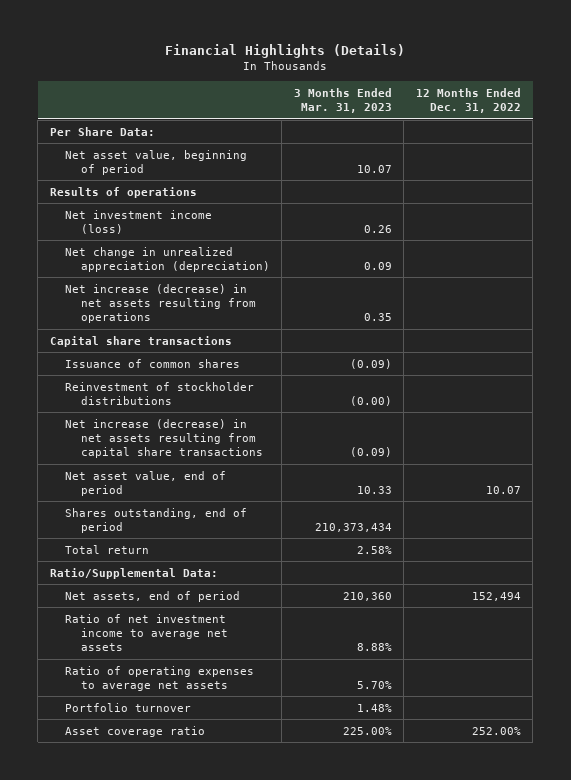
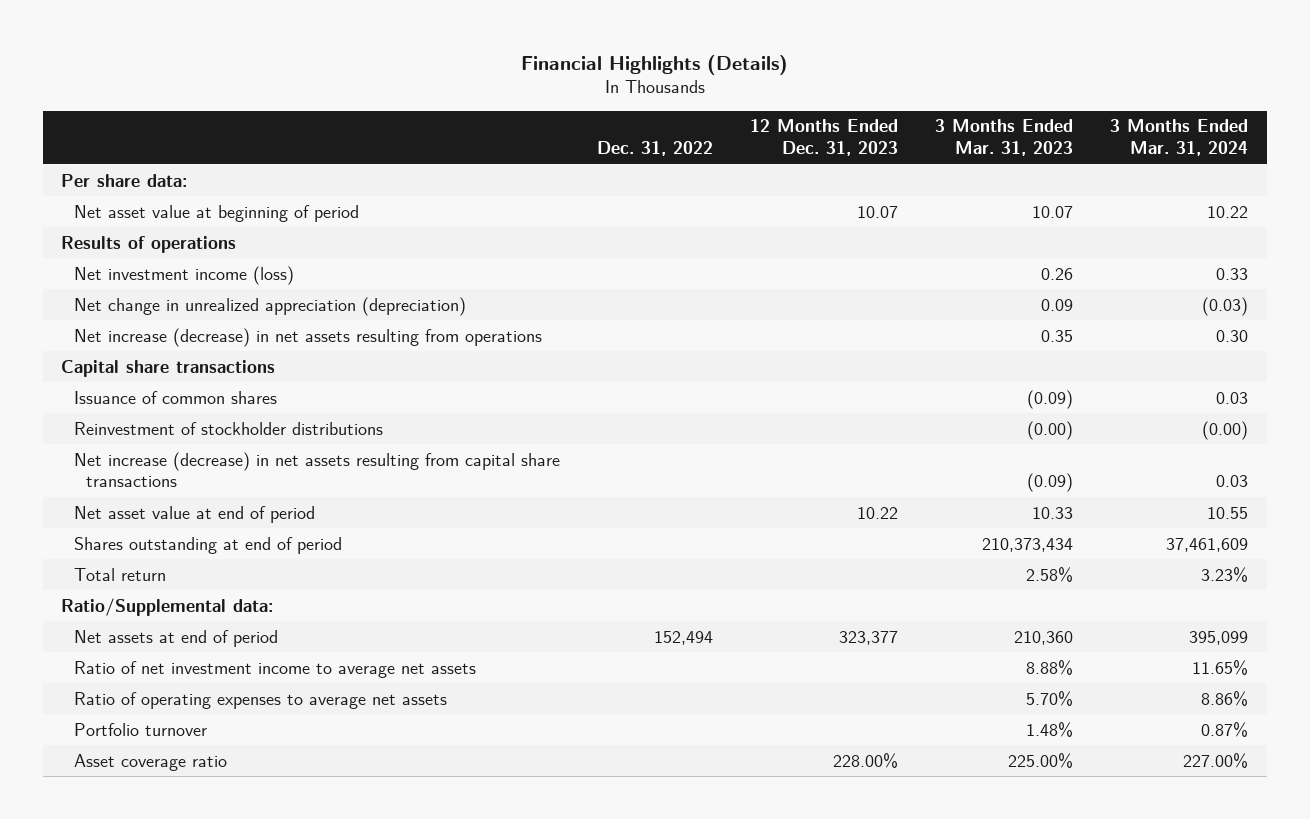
[415,88,521,114] 12 Months Ended Dec. 31, 2022 -> none
none -> [596,141,713,157] Dec. 31, 2022
none -> [750,119,899,157] 12 Months Ended Dec. 31, 2023
none -> [1110,119,1249,157] 3 Months Ended Mar. 31, 2024
[49,126,155,136] Per Share Data: -> [61,173,188,187] Per share data:
[65,149,248,175] Net asset value, beginning of period -> [73,204,359,222] Net asset value at beginning of period
[65,470,227,496] Net asset value, end of period -> [73,505,315,523] Net asset value at end of period
[65,507,248,533] Shares outstanding, end of period -> [73,536,342,554] Shares outstanding at end of period
[49,567,218,579] Ratio/Supplemental Data: -> [61,597,274,616] Ratio/Supplemental data:
[65,590,241,602] Net assets, end of period -> [73,629,278,647] Net assets at end of period

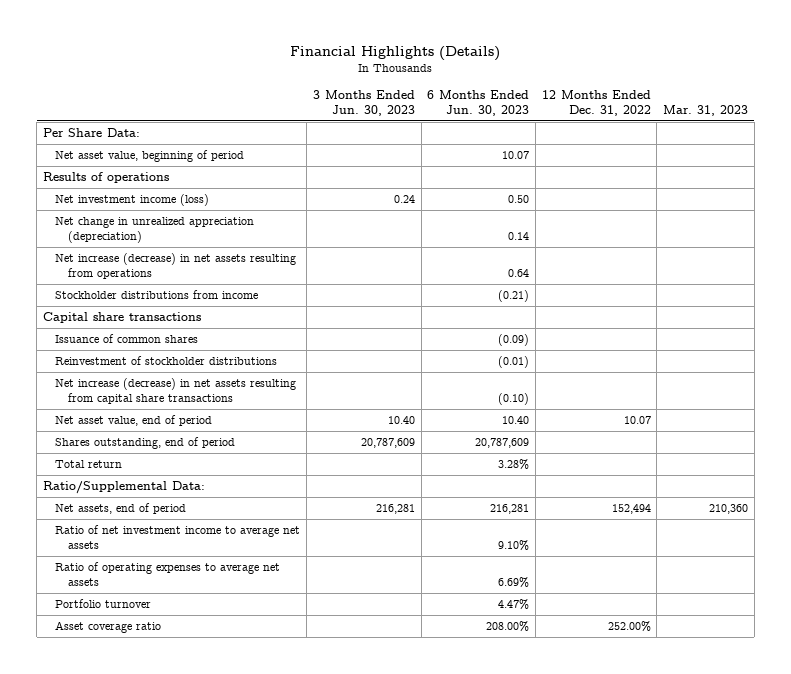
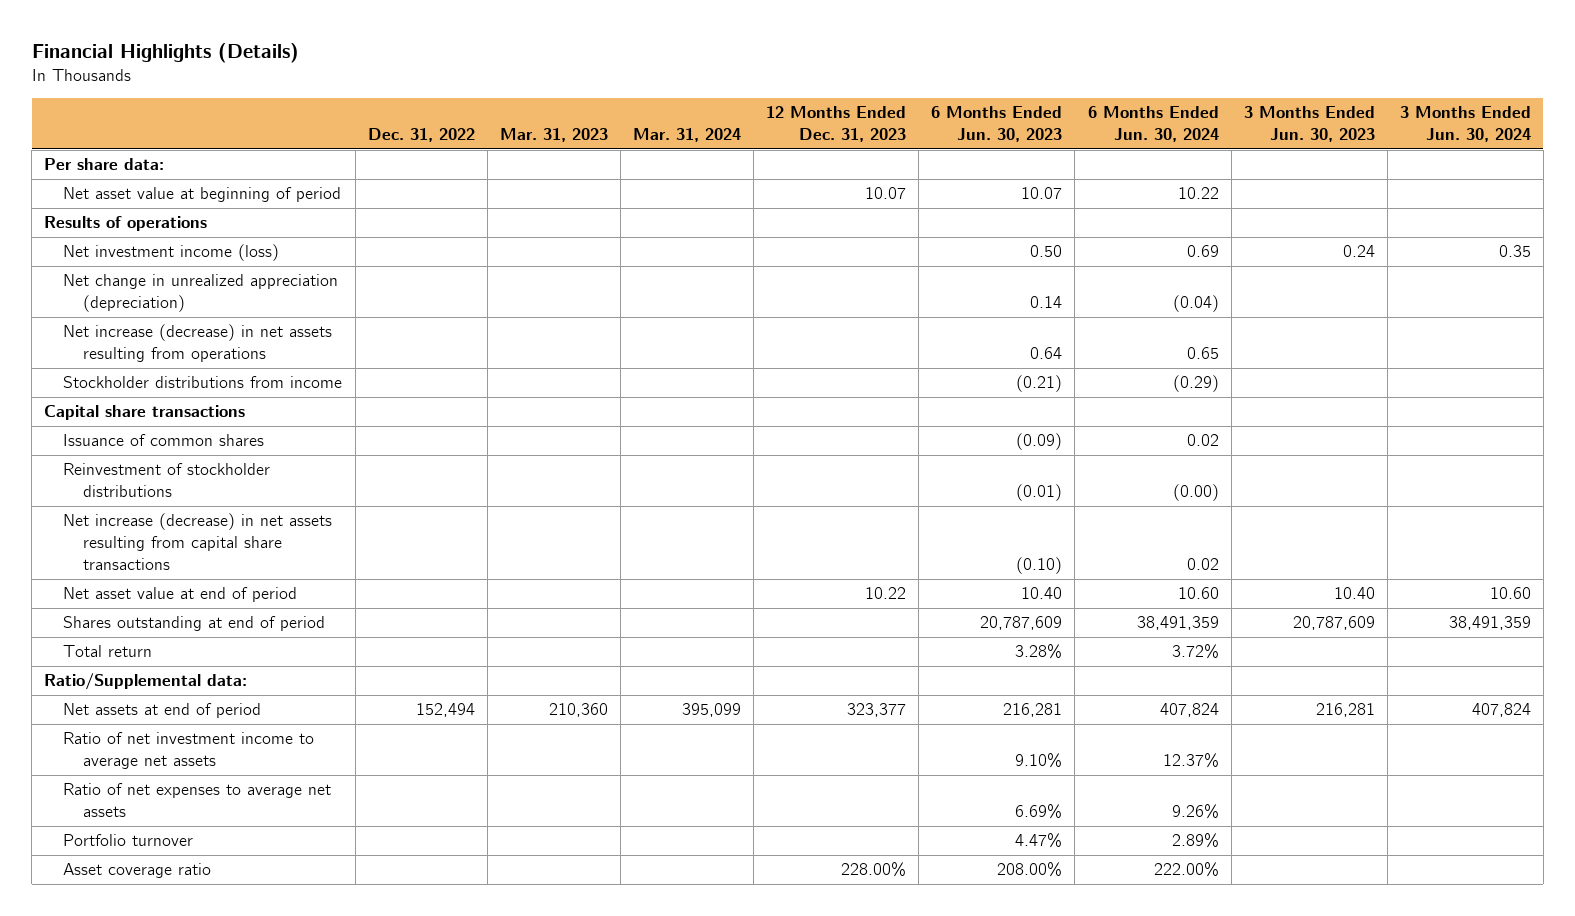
[541,90,651,116] 12 Months Ended Dec. 31, 2022 -> none
none -> [367,128,475,143] Dec. 31, 2022
none -> [632,128,741,143] Mar. 31, 2024
none -> [766,106,907,143] 12 Months Ended Dec. 31, 2023
none -> [1087,106,1219,143] 6 Months Ended Jun. 30, 2024
none -> [1399,106,1531,143] 3 Months Ended Jun. 30, 2024
[43,128,141,138] Per Share Data: -> [44,158,165,171] Per share data:
[55,150,245,163] Net asset value, beginning of period -> [63,187,342,203] Net asset value at beginning of period
[55,415,213,427] Net asset value, end of period -> [63,587,298,603] Net asset value at end of period
[55,437,236,450] Shares outstanding, end of period -> [63,616,326,632] Shares outstanding at end of period
[43,481,206,495] Ratio/Supplemental Data: -> [44,673,248,691] Ratio/Supplemental data:
[55,503,187,515] Net assets, end of period -> [63,703,262,719] Net assets at end of period
[55,562,281,586] Ratio of operating expenses to average net assets -> [63,783,332,818] Ratio of net expenses to average net assets

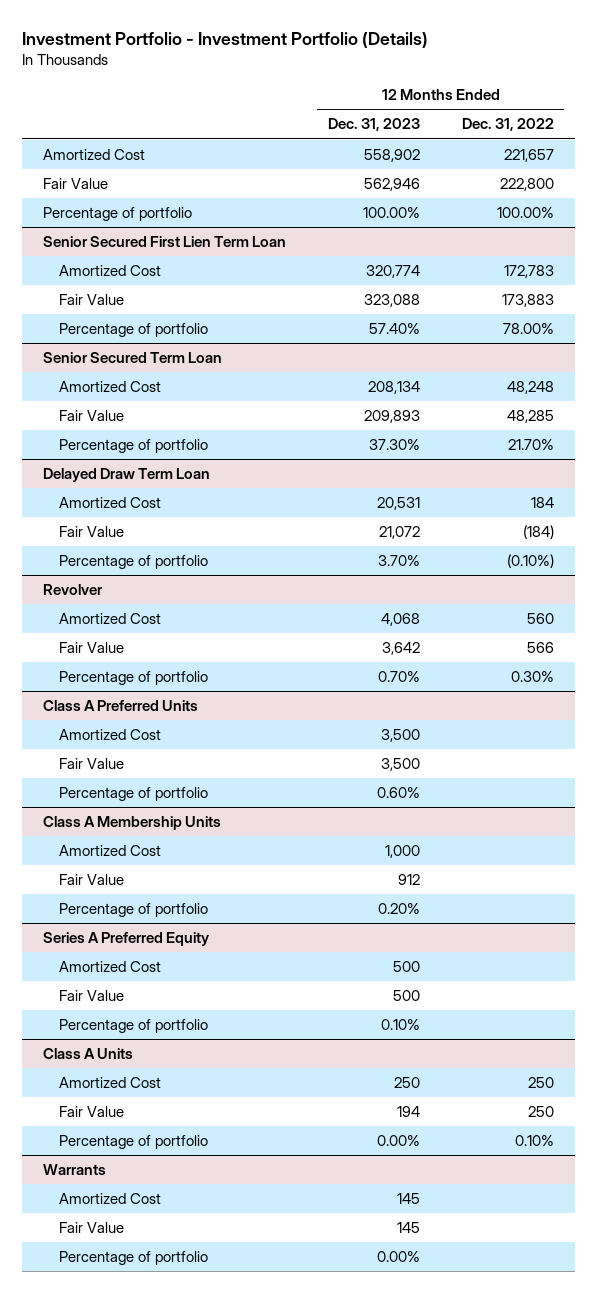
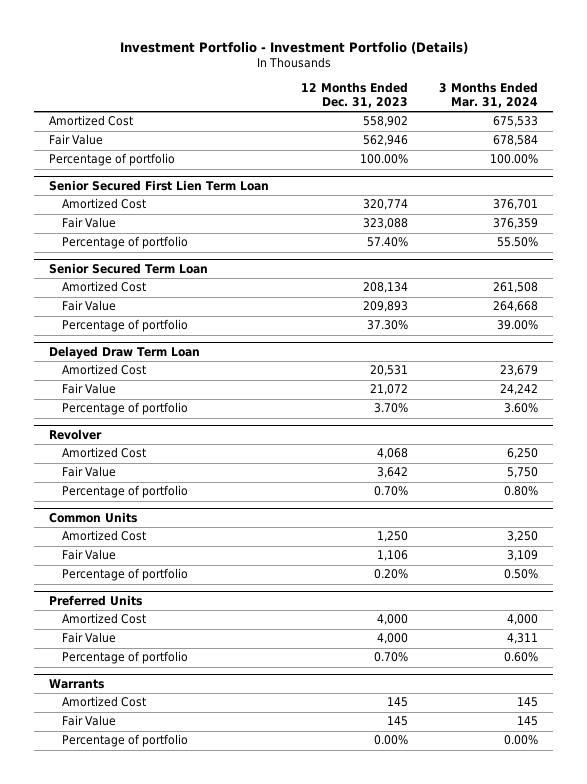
[461,118,554,132] Dec. 31, 2022 -> none
none -> [438,81,538,109] 3 Months Ended Mar. 31, 2024
[42,700,198,712] Class A Preferred Units -> none
[59,787,209,802] Percentage of portfolio -> none
[42,816,221,831] Class A Membership Units -> none
[59,845,162,857] Amortized Cost -> none
[59,874,125,886] Fair Value -> none
none -> [49,511,138,523] Common Units
[380,729,420,743] 3,500 -> [376,531,408,543] 1,250
[380,758,420,772] 3,500 -> [376,550,408,562] 1,106
[42,932,209,947] Series A Preferred Equity -> none
[42,1048,133,1060] Class A Units -> none
[59,1077,162,1089] Amortized Cost -> none
[59,1106,125,1118] Fair Value -> none
[59,1135,209,1150] Percentage of portfolio -> none
none -> [49,594,143,606] Preferred Units
[392,961,420,973] 500 -> [376,614,408,626] 4,000
[392,990,420,1002] 500 -> [376,633,408,645] 4,000
[380,1019,420,1031] 0.10% -> [373,652,408,663] 0.70%

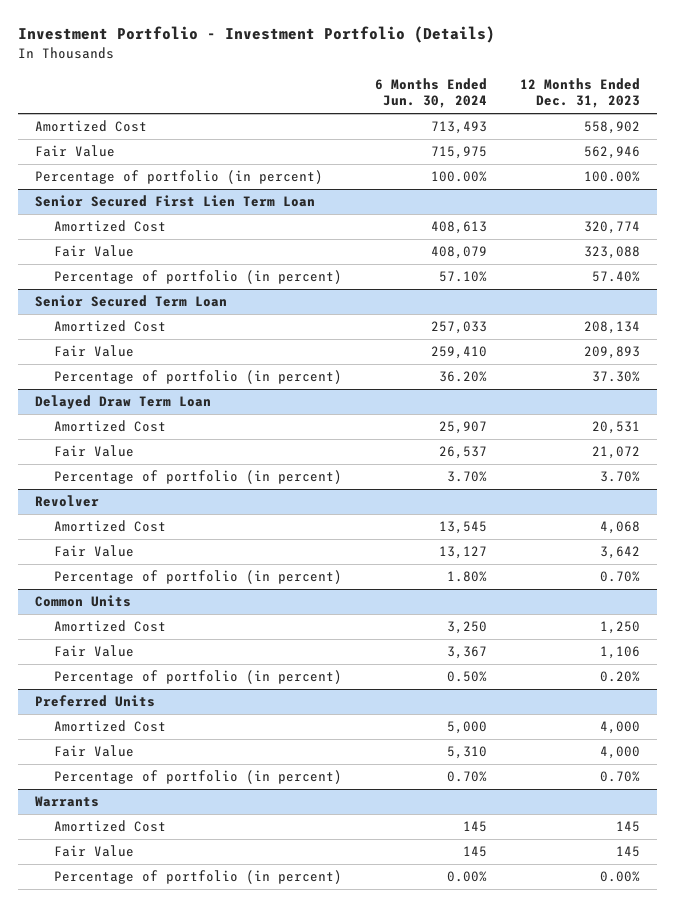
[438,81,538,109] 3 Months Ended Mar. 31, 2024 -> none
none -> [374,77,487,109] 6 Months Ended Jun. 30, 2024
[49,153,176,167] Percentage of portfolio -> [35,170,324,185] Percentage of portfolio (in percent)
[61,236,188,250] Percentage of portfolio -> [53,270,342,285] Percentage of portfolio (in percent)
[61,319,188,333] Percentage of portfolio -> [53,370,342,385] Percentage of portfolio (in percent)
[61,402,188,416] Percentage of portfolio -> [53,470,342,485] Percentage of portfolio (in percent)
[61,485,188,499] Percentage of portfolio -> [53,570,342,585] Percentage of portfolio (in percent)
[61,568,188,582] Percentage of portfolio -> [53,670,342,685] Percentage of portfolio (in percent)
[61,651,188,665] Percentage of portfolio -> [53,770,342,785] Percentage of portfolio (in percent)
[61,734,188,748] Percentage of portfolio -> [53,870,342,885] Percentage of portfolio (in percent)

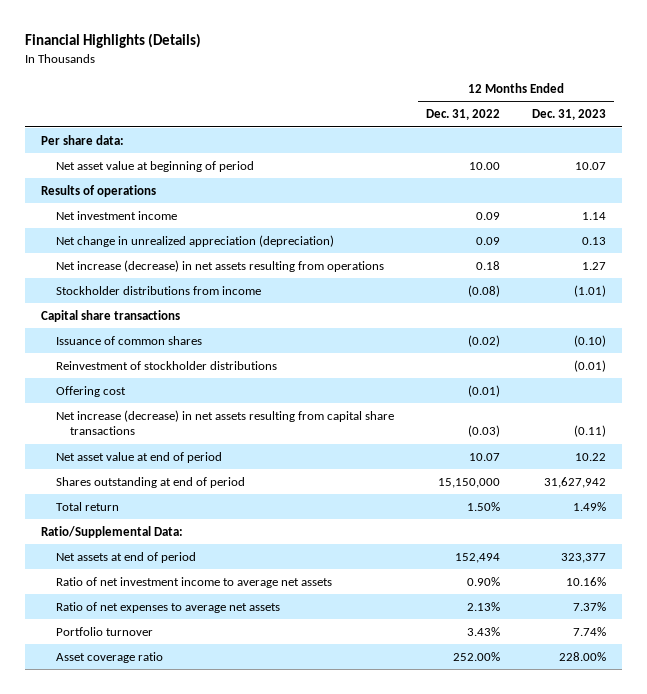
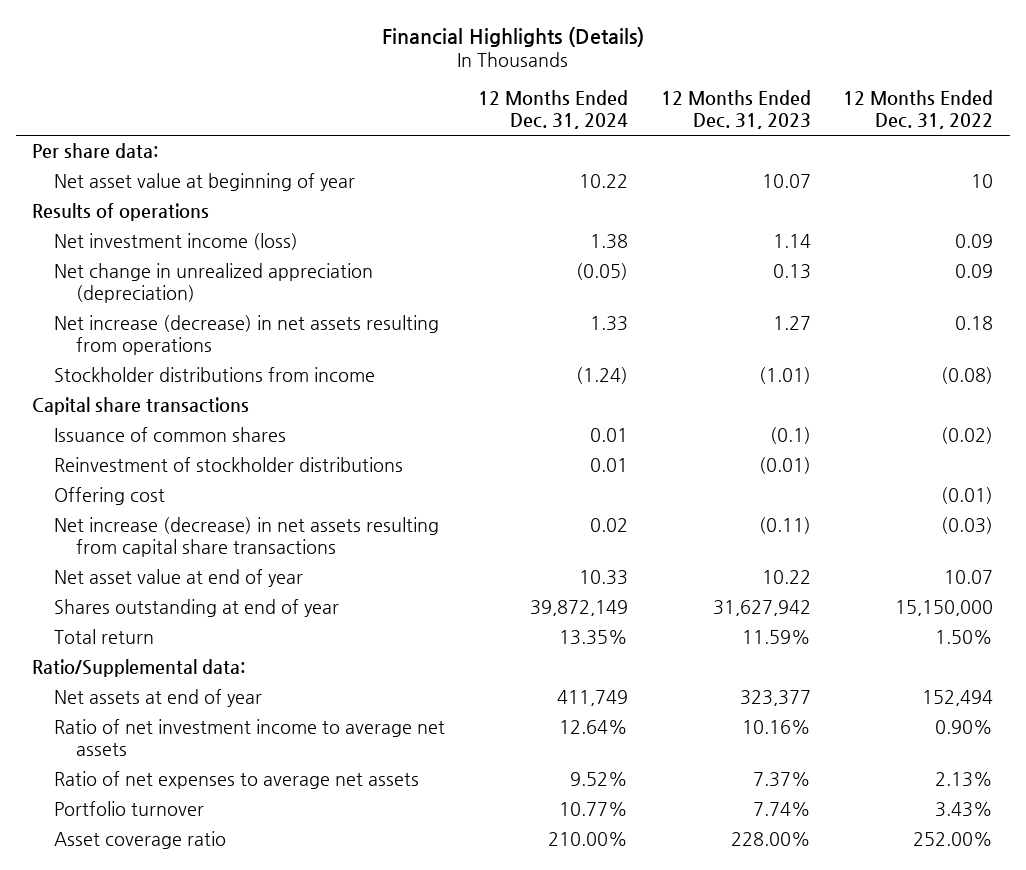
none -> [477,90,628,129] 12 Months Ended Dec. 31, 2024
[55,160,254,172] Net asset value at beginning of period -> [54,173,356,192] Net asset value at beginning of year
[468,161,500,170] 10.00 -> [971,174,994,189] 10
[55,210,177,220] Net investment income -> [54,233,299,251] Net investment income (loss)
[574,334,607,347] (0.10) -> [769,427,811,445] (0.1)
[55,451,222,463] Net asset value at end of period -> [54,569,304,588] Net asset value at end of year
[55,476,245,488] Shares outstanding at end of period -> [54,599,340,618] Shares outstanding at end of year
[573,501,607,511] 1.49% -> [741,630,811,645] 11.59%
[40,525,183,538] Ratio/Supplemental Data: -> [32,659,246,678] Ratio/Supplemental data:
[55,551,196,563] Net assets at end of period -> [54,689,263,708] Net assets at end of year

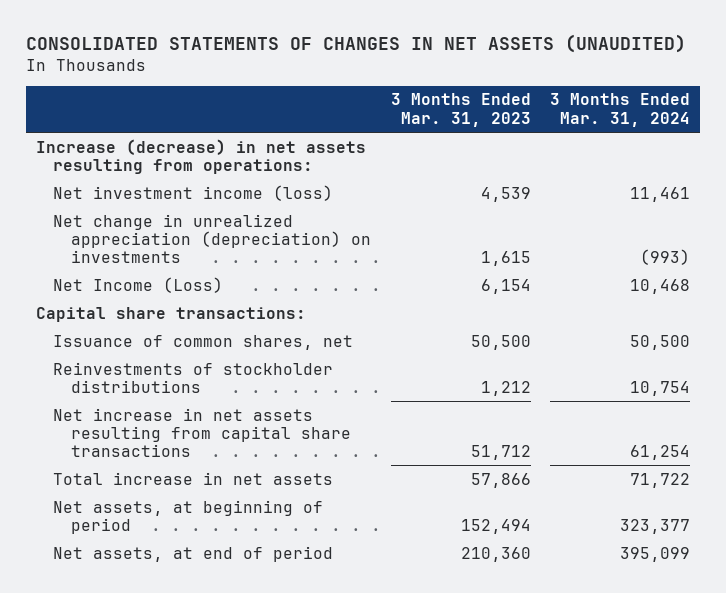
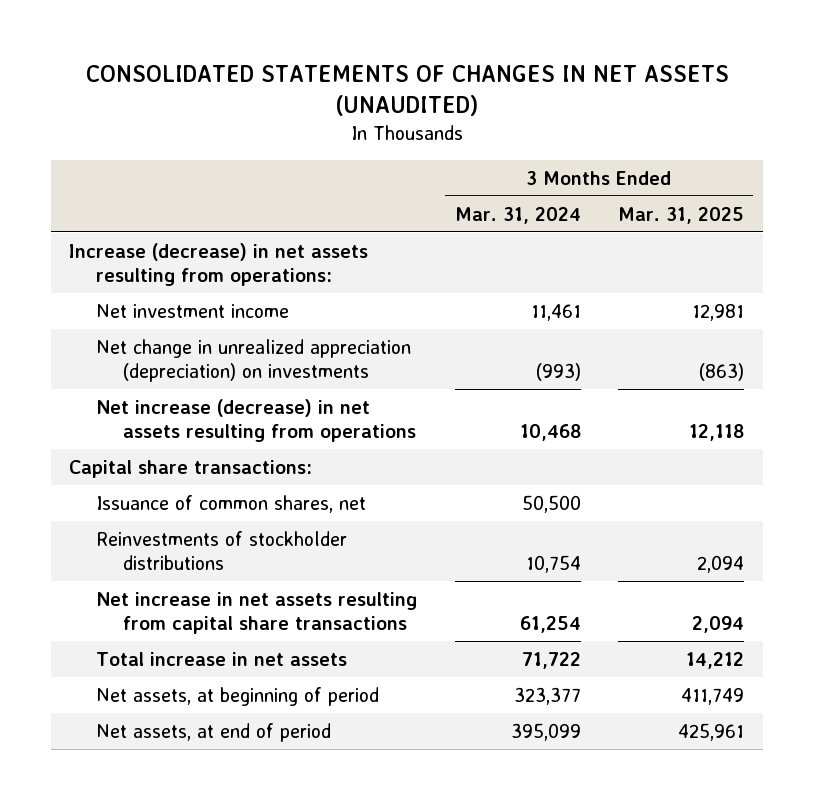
[390,93,531,127] 3 Months Ended Mar. 31, 2023 -> none
none -> [617,206,744,224] Mar. 31, 2025
[53,184,334,201] Net investment income (loss) -> [96,303,290,318] Net investment income
[53,276,224,293] Net Income (Loss) -> [96,398,417,442] Net increase (decrease) in net assets resulting from operations

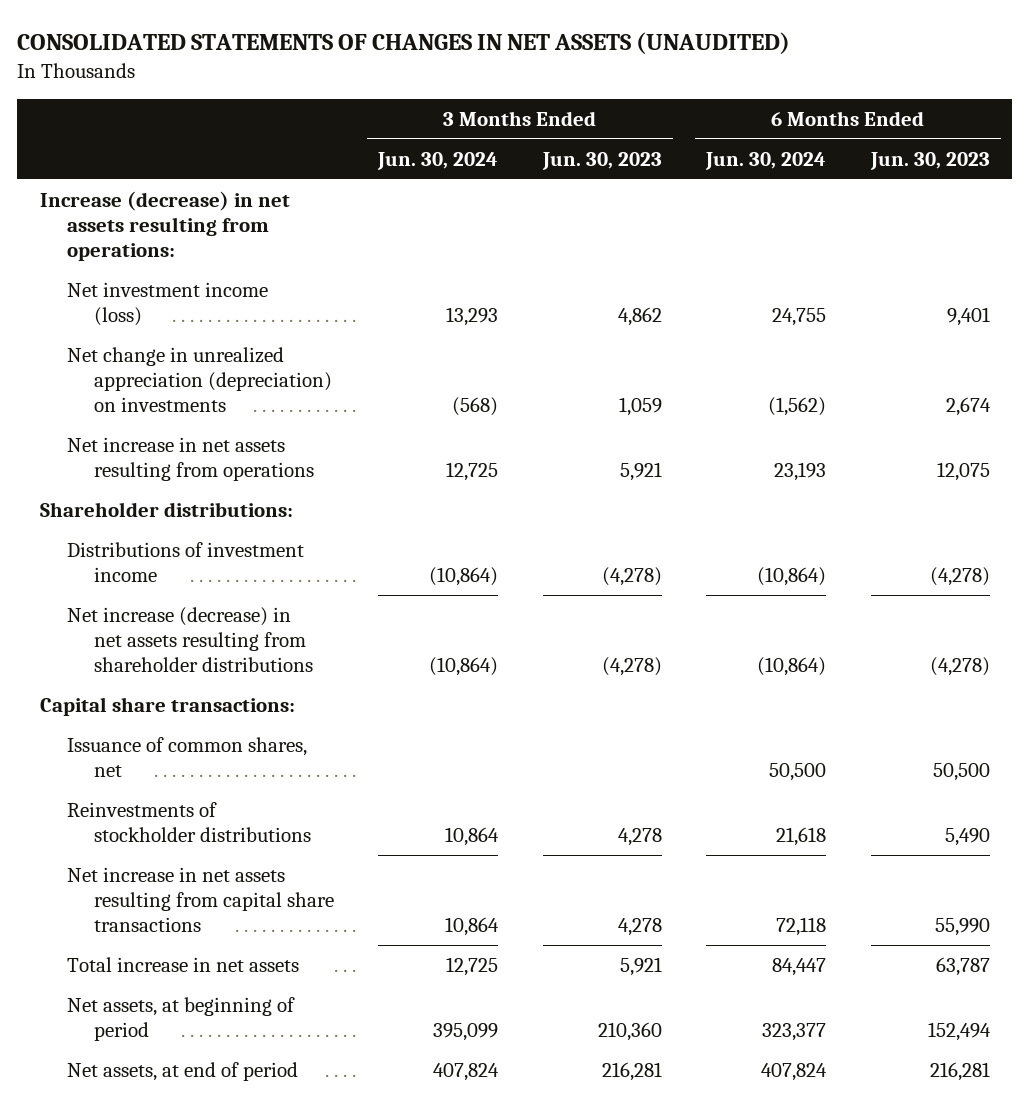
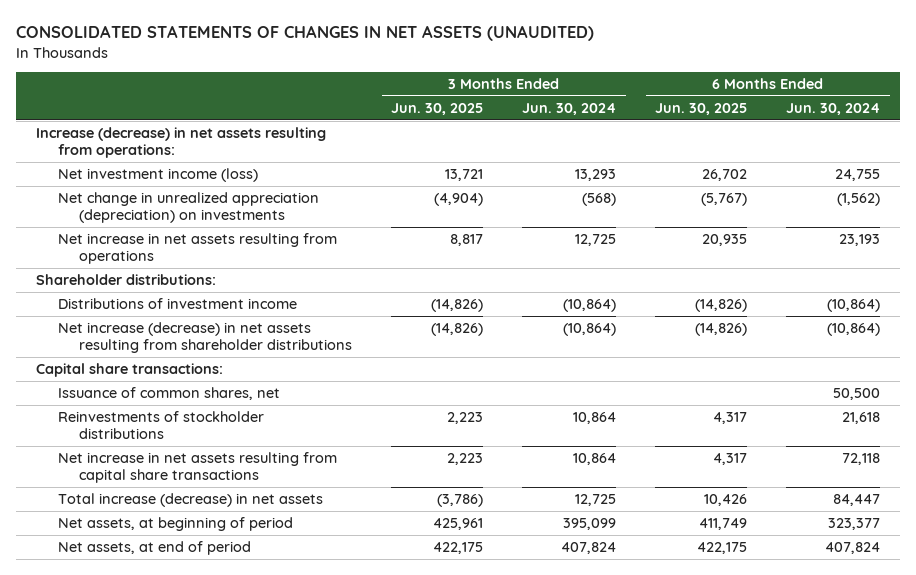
[541,151,662,170] Jun. 30, 2023 -> none
[870,151,991,170] Jun. 30, 2023 -> none
none -> [391,102,484,115] Jun. 30, 2025
none -> [655,102,748,115] Jun. 30, 2025
[66,957,299,973] Total increase in net assets -> [57,493,323,508] Total increase (decrease) in net assets

